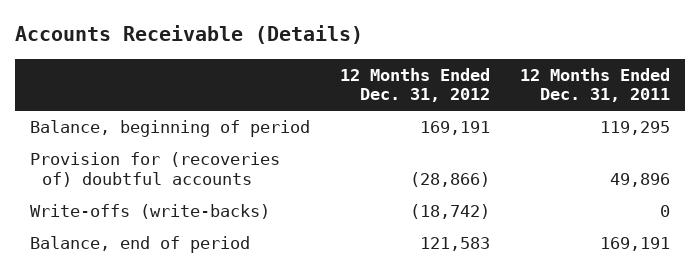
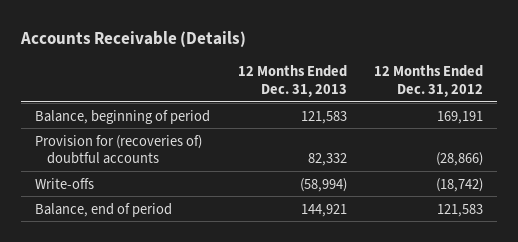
[519,67,670,103] 12 Months Ended Dec. 31, 2011 -> none
none -> [237,65,347,97] 12 Months Ended Dec. 31, 2013
[29,204,270,220] Write-offs (write-backs) -> [34,177,94,189] Write-offs

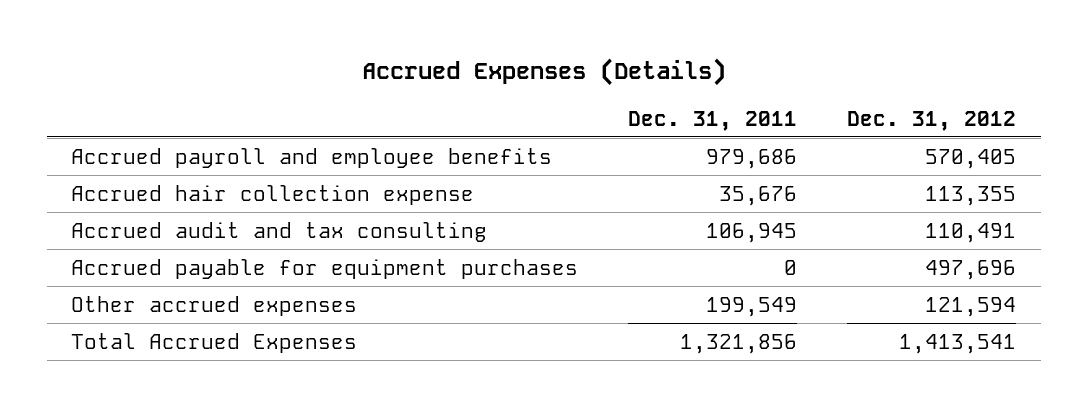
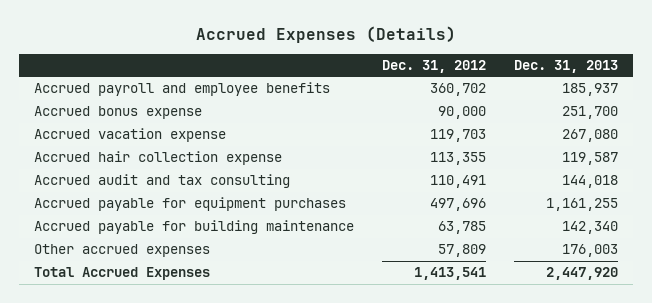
[628,111,798,132] Dec. 31, 2011 -> none
none -> [514,59,619,73] Dec. 31, 2013
[924,148,1016,169] 570,405 -> [430,83,487,97] 360,702
none -> [33,106,202,120] Accrued bonus expense
none -> [33,128,226,143] Accrued vacation expense
none -> [33,220,354,235] Accrued payable for building maintenance
[924,296,1016,317] 121,594 -> [438,244,487,258] 57,809

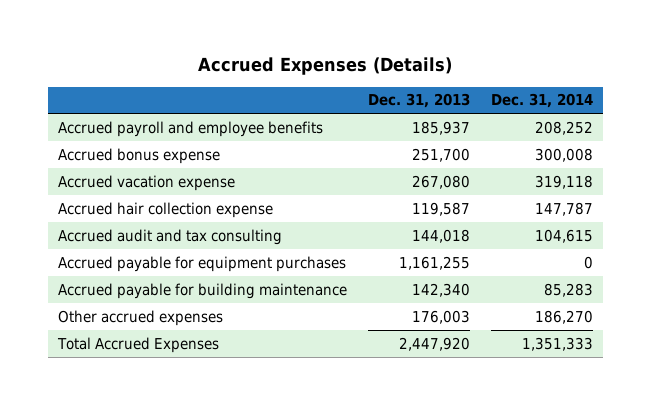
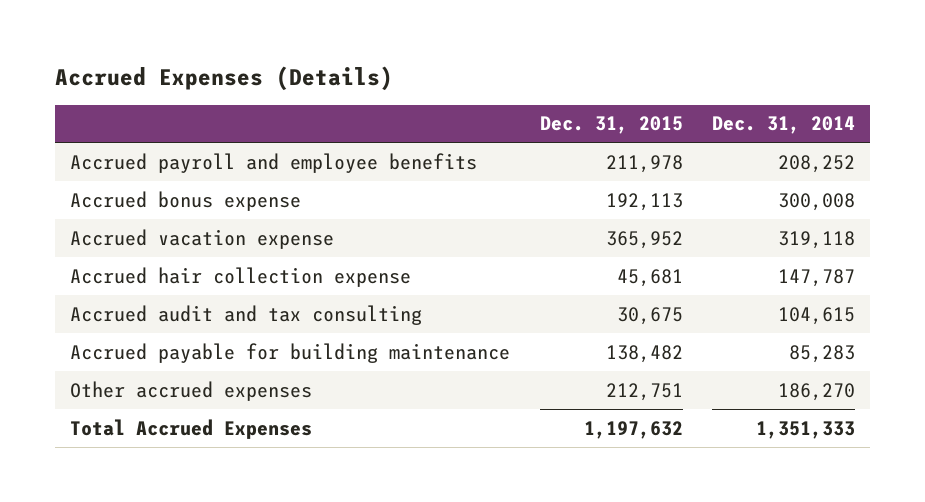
[367,93,470,109] Dec. 31, 2013 -> none
none -> [539,116,683,135] Dec. 31, 2015
[58,255,347,272] Accrued payable for equipment purchases -> none

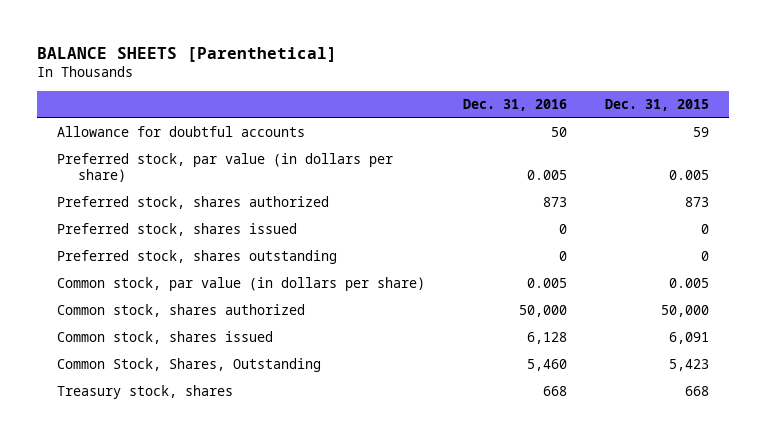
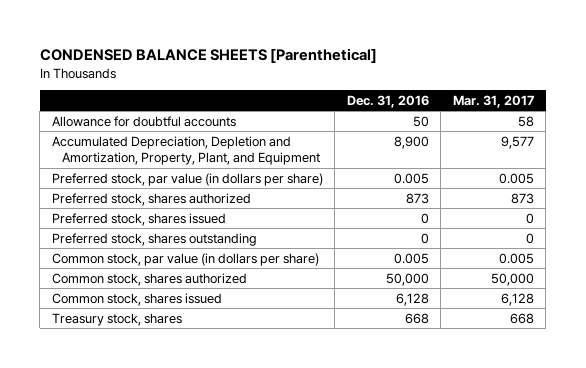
[37,46,338,62] BALANCE SHEETS [Parenthetical] -> [39,48,377,64] CONDENSED BALANCE SHEETS [Parenthetical]
[605,99,710,112] Dec. 31, 2015 -> none
none -> [452,95,534,109] Mar. 31, 2017
none -> [51,135,320,166] Accumulated Depreciation, Depletion and Amortization, Property, Plant, and Equipment
[56,358,321,373] Common Stock, Shares, Outstanding -> none

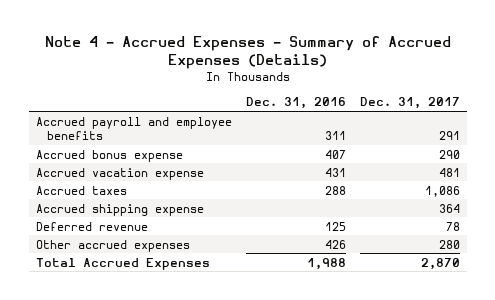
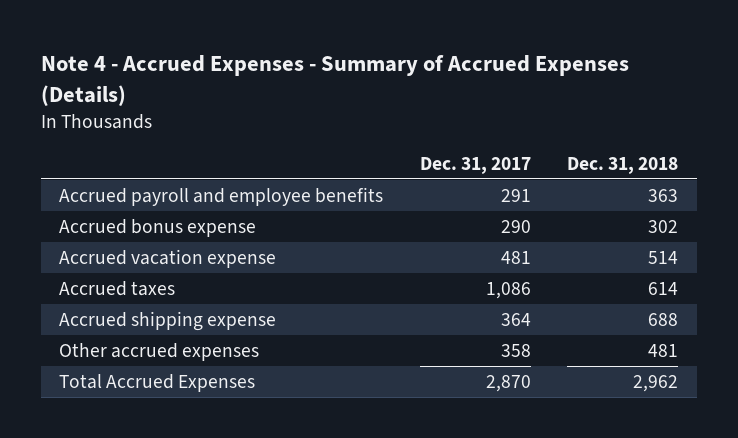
[245,97,346,110] Dec. 31, 2016 -> none
none -> [567,156,679,174] Dec. 31, 2018
[35,221,148,231] Deferred revenue -> none
[438,239,460,249] 280 -> [500,344,531,358] 358

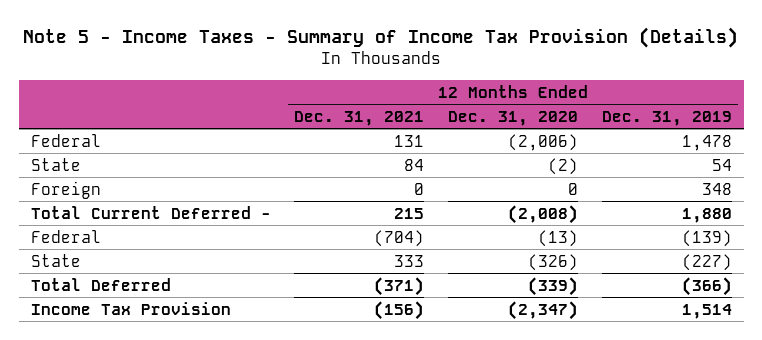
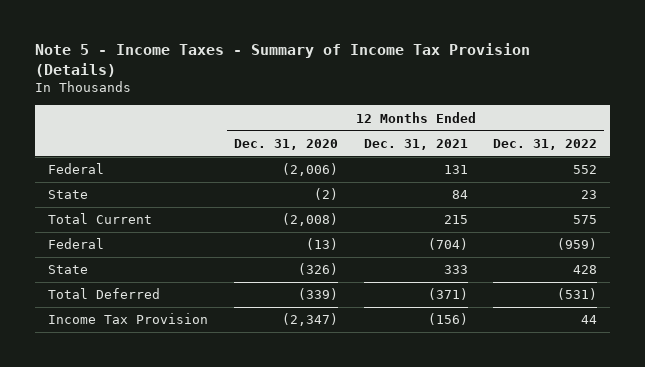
[601,110,732,126] Dec. 31, 2019 -> none
none -> [493,139,598,151] Dec. 31, 2022
[30,180,101,199] Foreign -> none
[30,205,271,219] Total Current Deferred - -> [47,213,152,225] Total Current

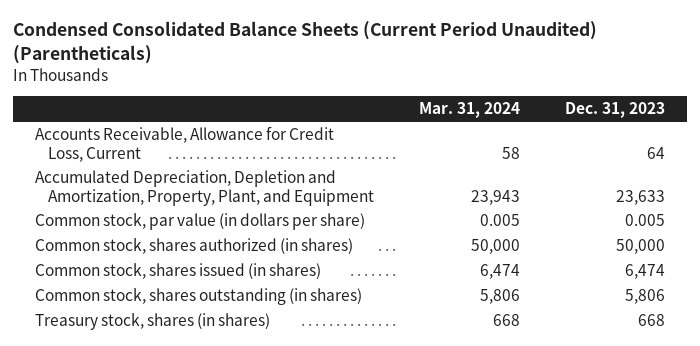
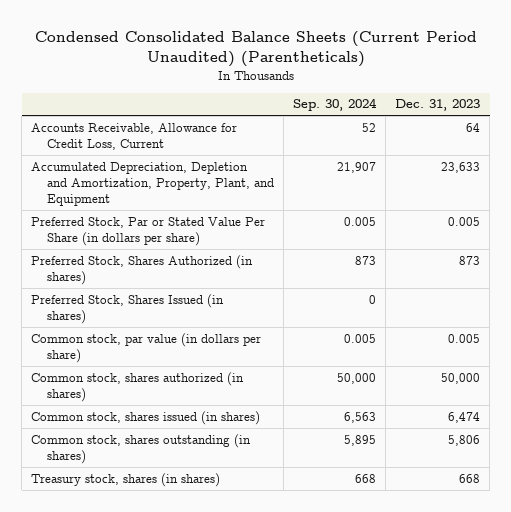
[418,102,520,119] Mar. 31, 2024 -> none
none -> [293,98,378,112] Sep. 30, 2024
none -> [31,216,266,246] Preferred Stock, Par or Stated Value Per Share (in dollars per share)
none -> [31,254,254,285] Preferred Stock, Shares Authorized (in shares)
none -> [31,293,225,324] Preferred Stock, Shares Issued (in shares)

